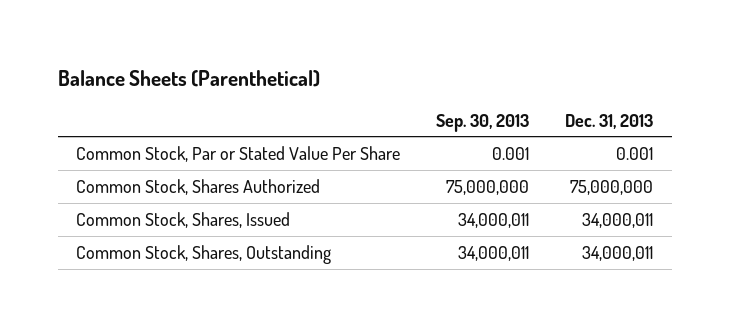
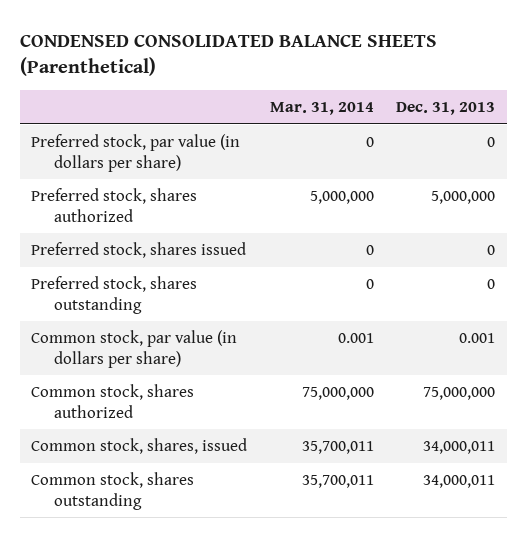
[57,69,320,87] Balance Sheets (Parenthetical) -> [20,33,438,77] CONDENSED CONSOLIDATED BALANCE SHEETS (Parenthetical)
[436,113,530,132] Sep. 30, 2013 -> none
none -> [269,102,374,116] Mar. 31, 2014
none -> [31,134,241,172] Preferred stock, par value (in dollars per share)
none -> [31,188,198,222] Preferred stock, shares authorized
none -> [31,242,247,259] Preferred stock, shares issued
none -> [31,276,198,314] Preferred stock, shares outstanding
[75,145,400,162] Common Stock, Par or Stated Value Per Share -> [31,330,238,368] Common stock, par value (in dollars per share)
[75,178,320,195] Common Stock, Shares Authorized -> [31,384,195,418] Common stock, shares authorized
[75,211,290,228] Common Stock, Shares, Issued -> [31,438,248,455] Common stock, shares, issued
[75,244,331,264] Common Stock, Shares, Outstanding -> [31,472,195,510] Common stock, shares outstanding

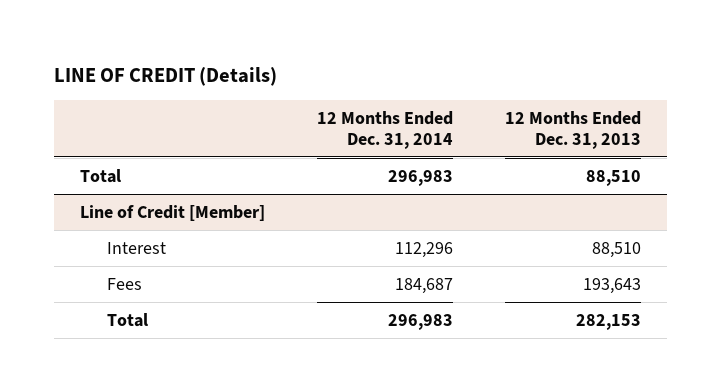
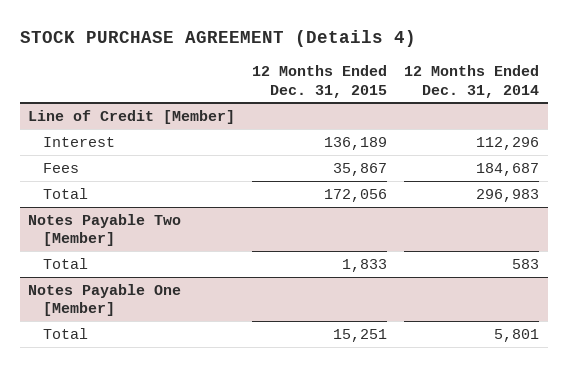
[53,66,277,86] LINE OF CREDIT (Details) -> [20,30,417,48] STOCK PURCHASE AGREEMENT (Details 4)
[504,110,641,150] 12 Months Ended Dec. 31, 2013 -> none
none -> [252,65,388,98] 12 Months Ended Dec. 31, 2015
[79,168,121,183] Total -> none
none -> [28,213,182,247] Notes Payable Two [Member]
none -> [43,257,89,269] Total
none -> [28,283,182,317] Notes Payable One [Member]
none -> [43,327,89,339] Total

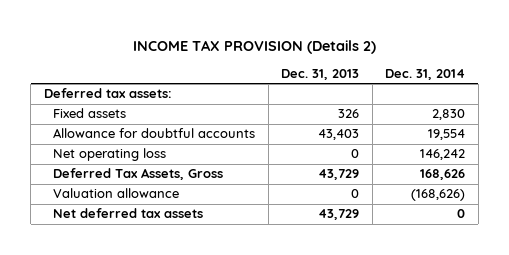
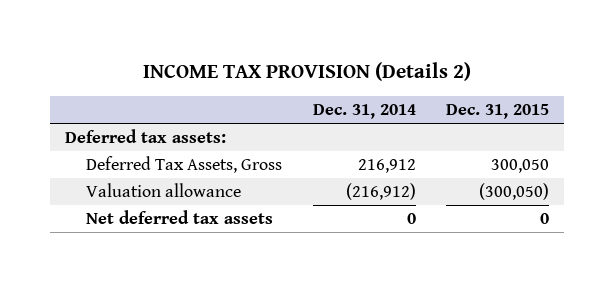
[281,68,360,80] Dec. 31, 2013 -> none
none -> [445,104,549,120] Dec. 31, 2015
[53,108,127,119] Fixed assets -> none
[53,128,256,139] Allowance for doubtful accounts -> none
[53,148,167,162] Net operating loss -> none
[420,169,466,181] 168,626 -> [357,159,416,174] 216,912
[411,189,466,202] (168,626) -> [345,183,416,201] (216,912)

